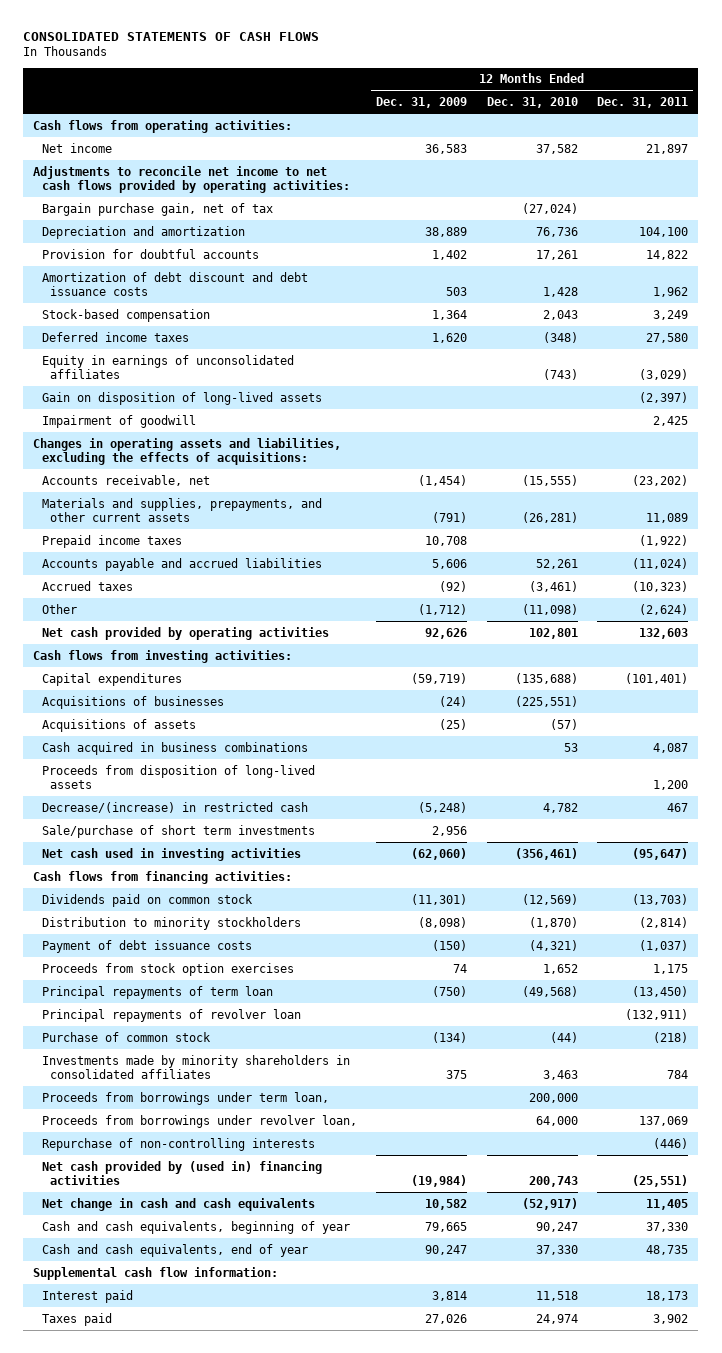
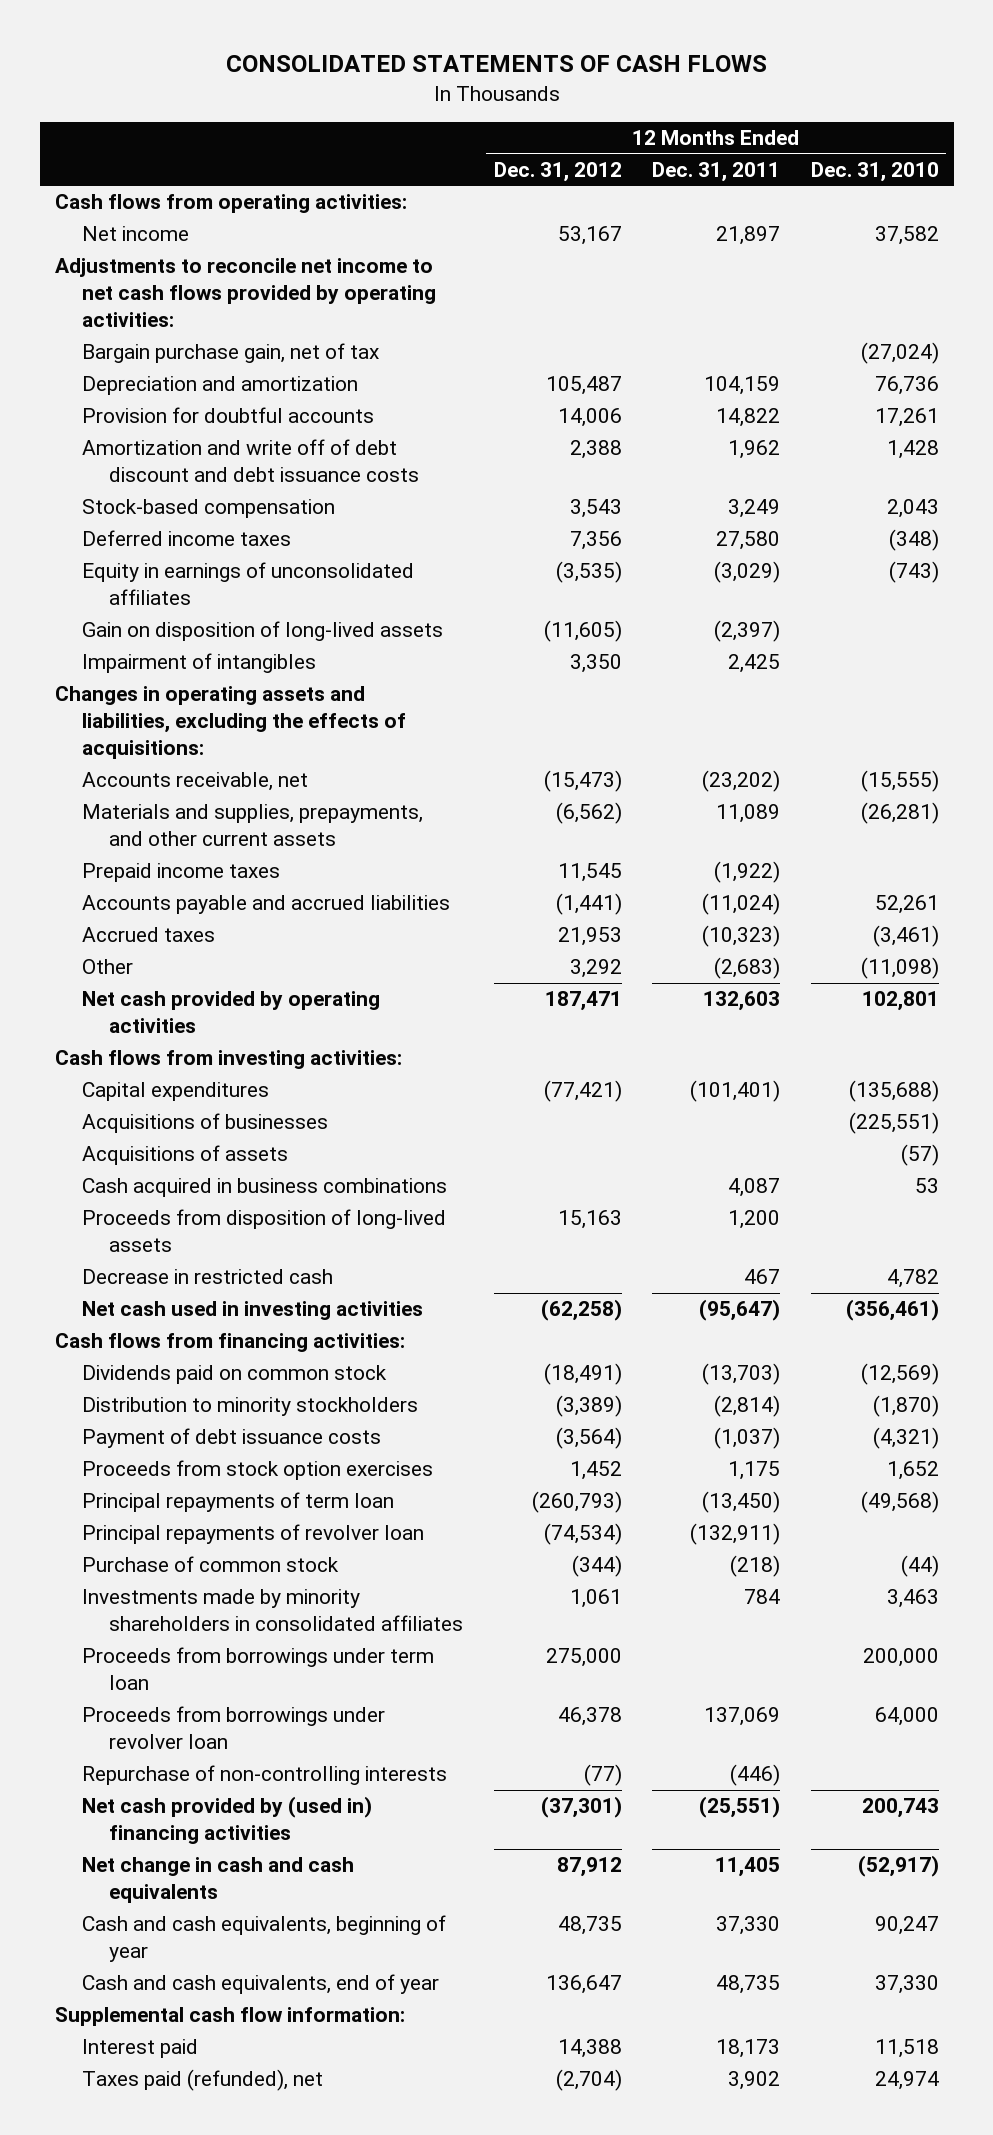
[376,97,468,109] Dec. 31, 2009 -> none
none -> [493,161,622,182] Dec. 31, 2012
[639,226,689,237] 104,100 -> [704,376,781,396] 104,159
[41,271,308,296] Amortization of debt discount and debt issuance costs -> [82,439,420,483] Amortization and write off of debt discount and debt issuance costs
[41,414,196,428] Impairment of goodwill -> [82,653,317,674] Impairment of intangibles
[639,603,689,615] (2,624) -> [714,957,781,980] (2,683)
[41,824,315,838] Sale/purchase of short term investments -> none
[41,801,308,813] Decrease/(increase) in restricted cash -> [82,1269,334,1285] Decrease in restricted cash
[41,1091,329,1105] Proceeds from borrowings under term loan, -> [82,1647,435,1691] Proceeds from borrowings under term loan
[41,1114,357,1128] Proceeds from borrowings under revolver loan, -> [82,1706,386,1750] Proceeds from borrowings under revolver loan
[41,1312,112,1326] Taxes paid -> [82,2069,324,2092] Taxes paid (refunded), net

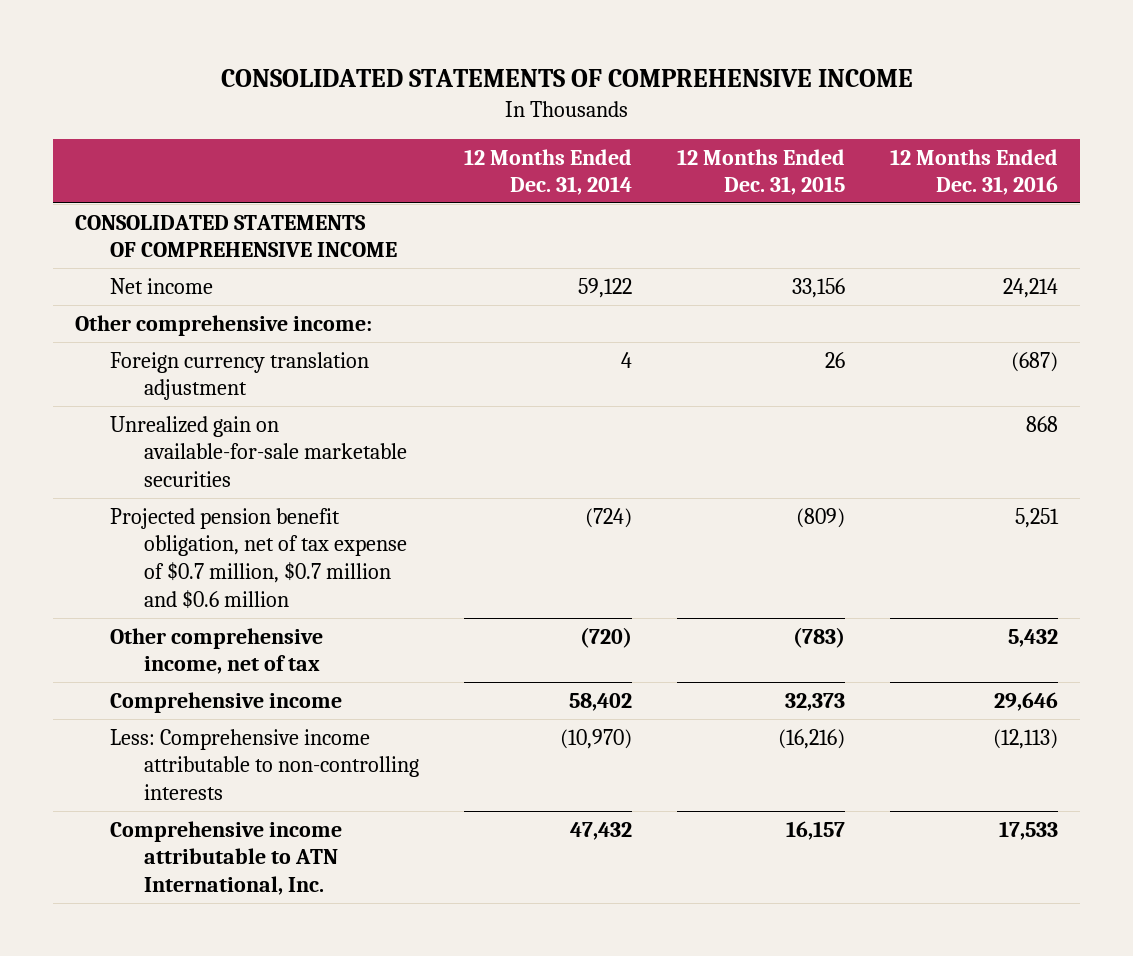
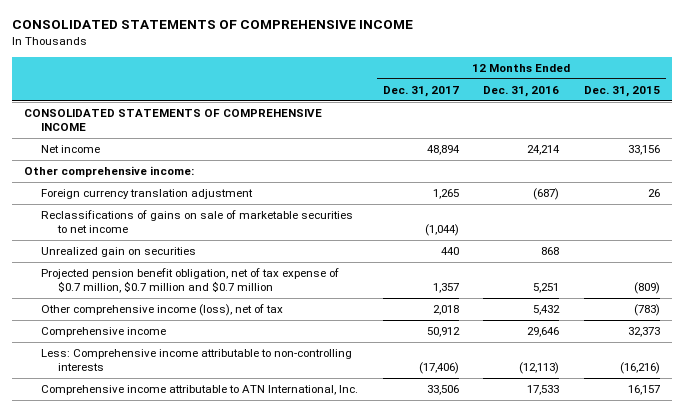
[464,148,633,196] 12 Months Ended Dec. 31, 2014 -> none
none -> [382,85,459,97] Dec. 31, 2017
none -> [41,210,354,233] Reclassifications of gains on sale of marketable securities to net income
[109,415,408,488] Unrealized gain on available-for-sale marketable securities -> [41,247,197,258] Unrealized gain on securities
[109,507,408,609] Projected pension benefit obligation, net of tax expense of $0.7 million, $0.7 million and $0.6 million -> [41,268,340,293] Projected pension benefit obligation, net of tax expense of $0.7 million, $0.7 million and $0.7 million
[109,627,323,675] Other comprehensive income, net of tax -> [41,304,284,317] Other comprehensive income (loss), net of tax

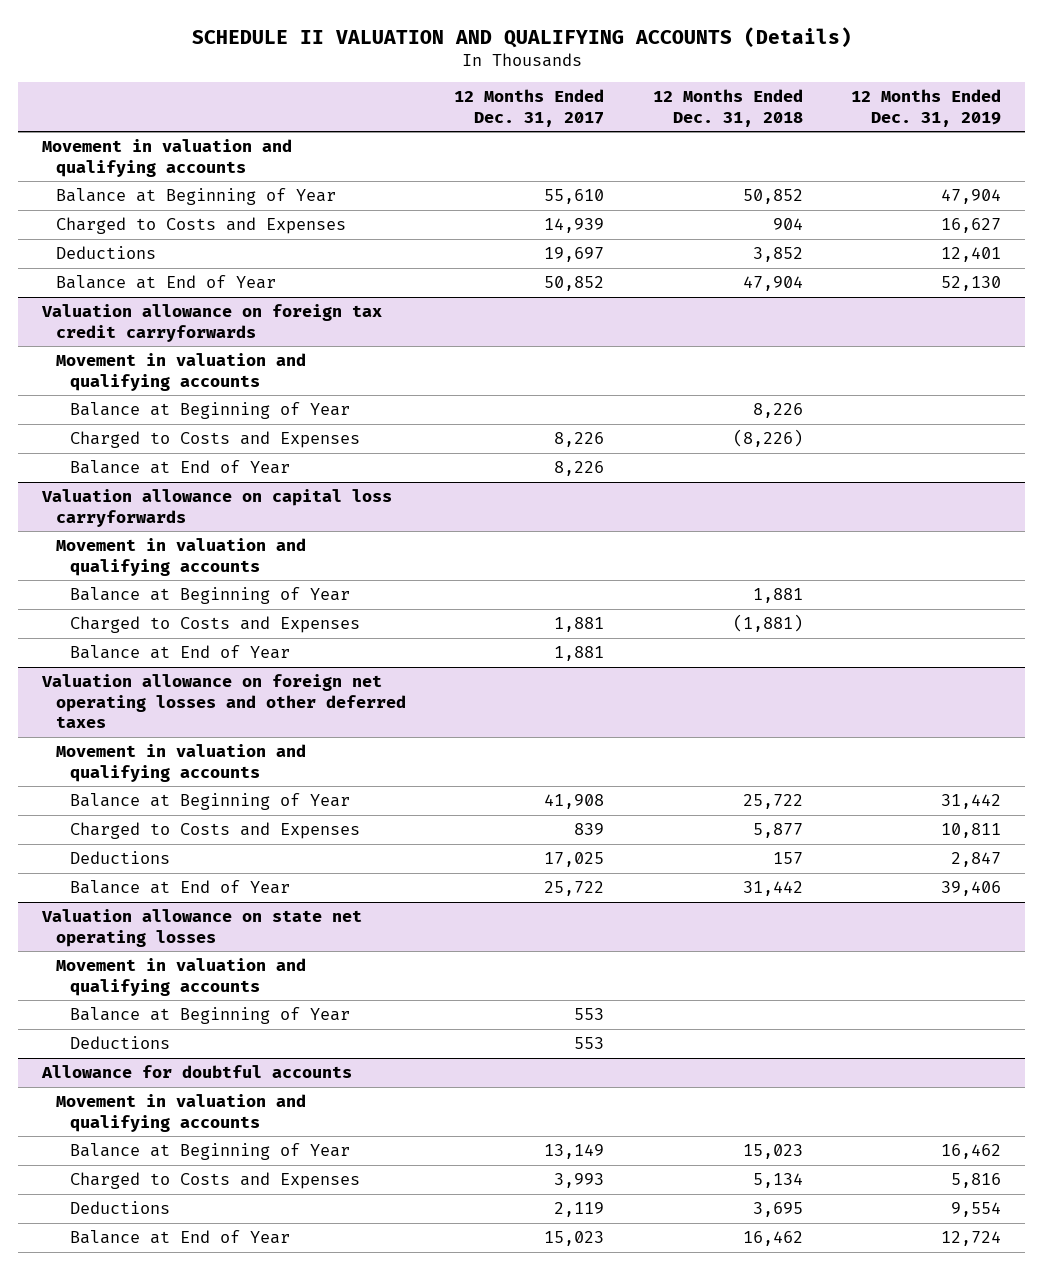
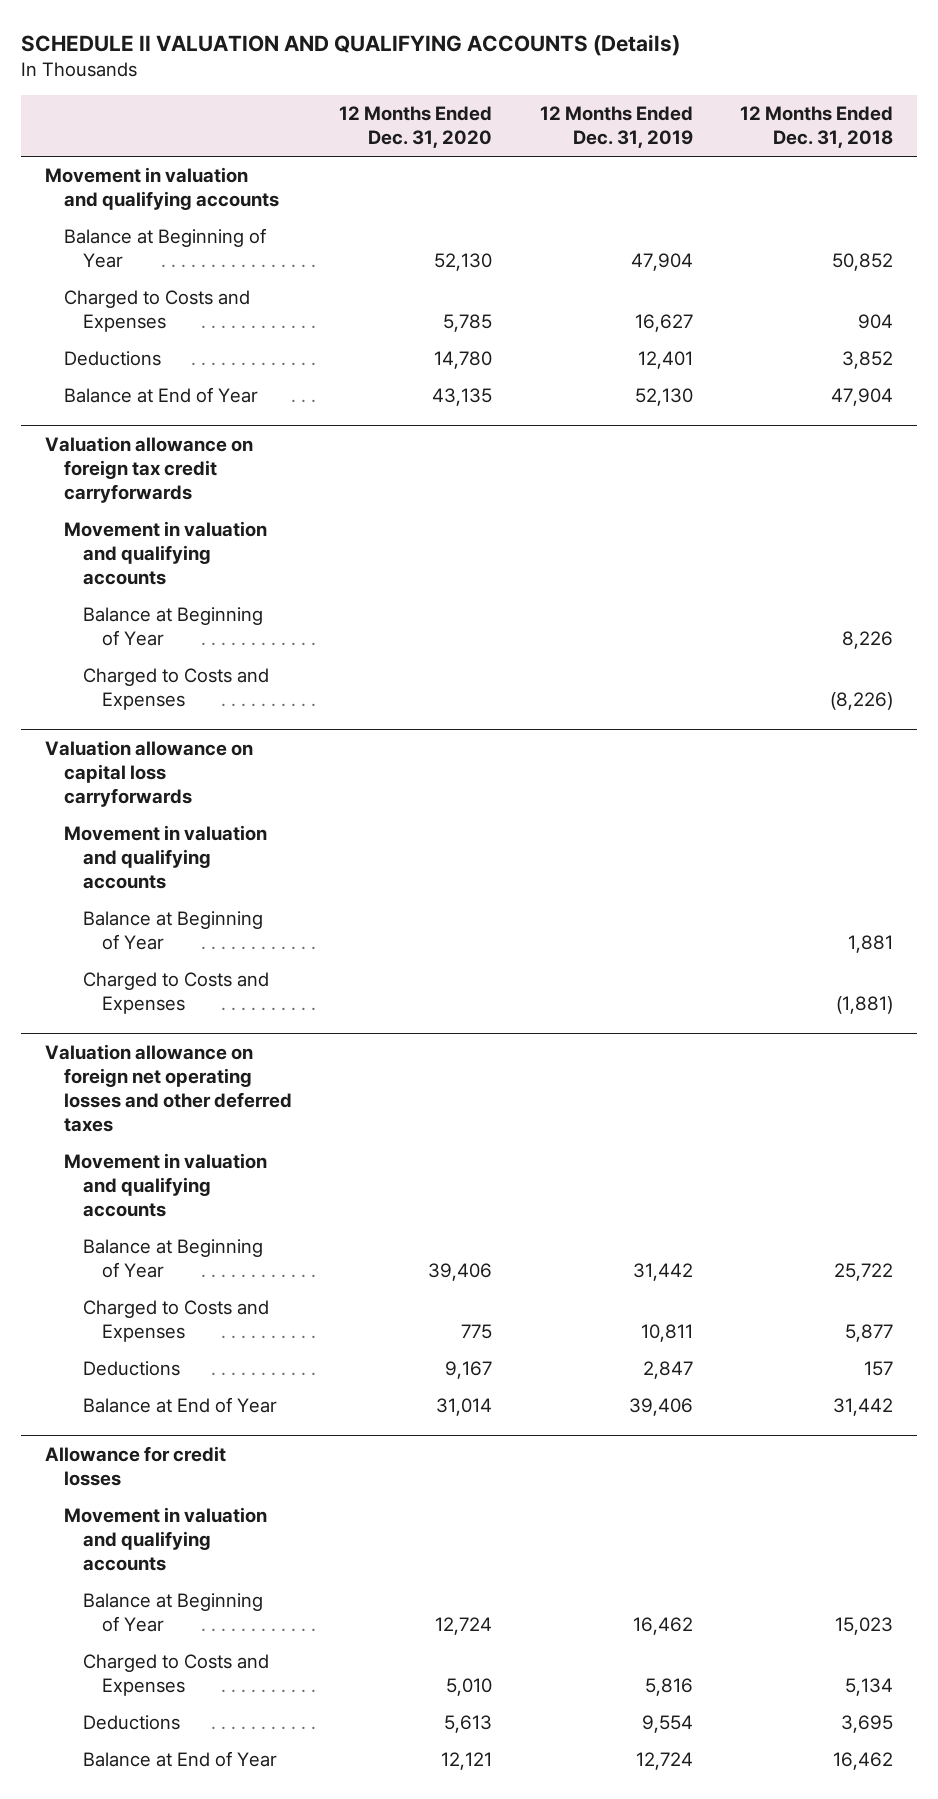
[454,89,605,127] 12 Months Ended Dec. 31, 2017 -> none
none -> [339,106,493,149] 12 Months Ended Dec. 31, 2020
[69,460,290,475] Balance at End of Year -> none
[69,645,290,660] Balance at End of Year -> none
[41,909,363,947] Valuation allowance on state net operating losses -> none
[56,958,307,996] Movement in valuation and qualifying accounts -> none
[69,1007,350,1025] Balance at Beginning of Year -> none
[69,1036,170,1050] Deductions -> none
[41,1065,353,1079] Allowance for doubtful accounts -> [44,1446,226,1487] Allowance for credit losses

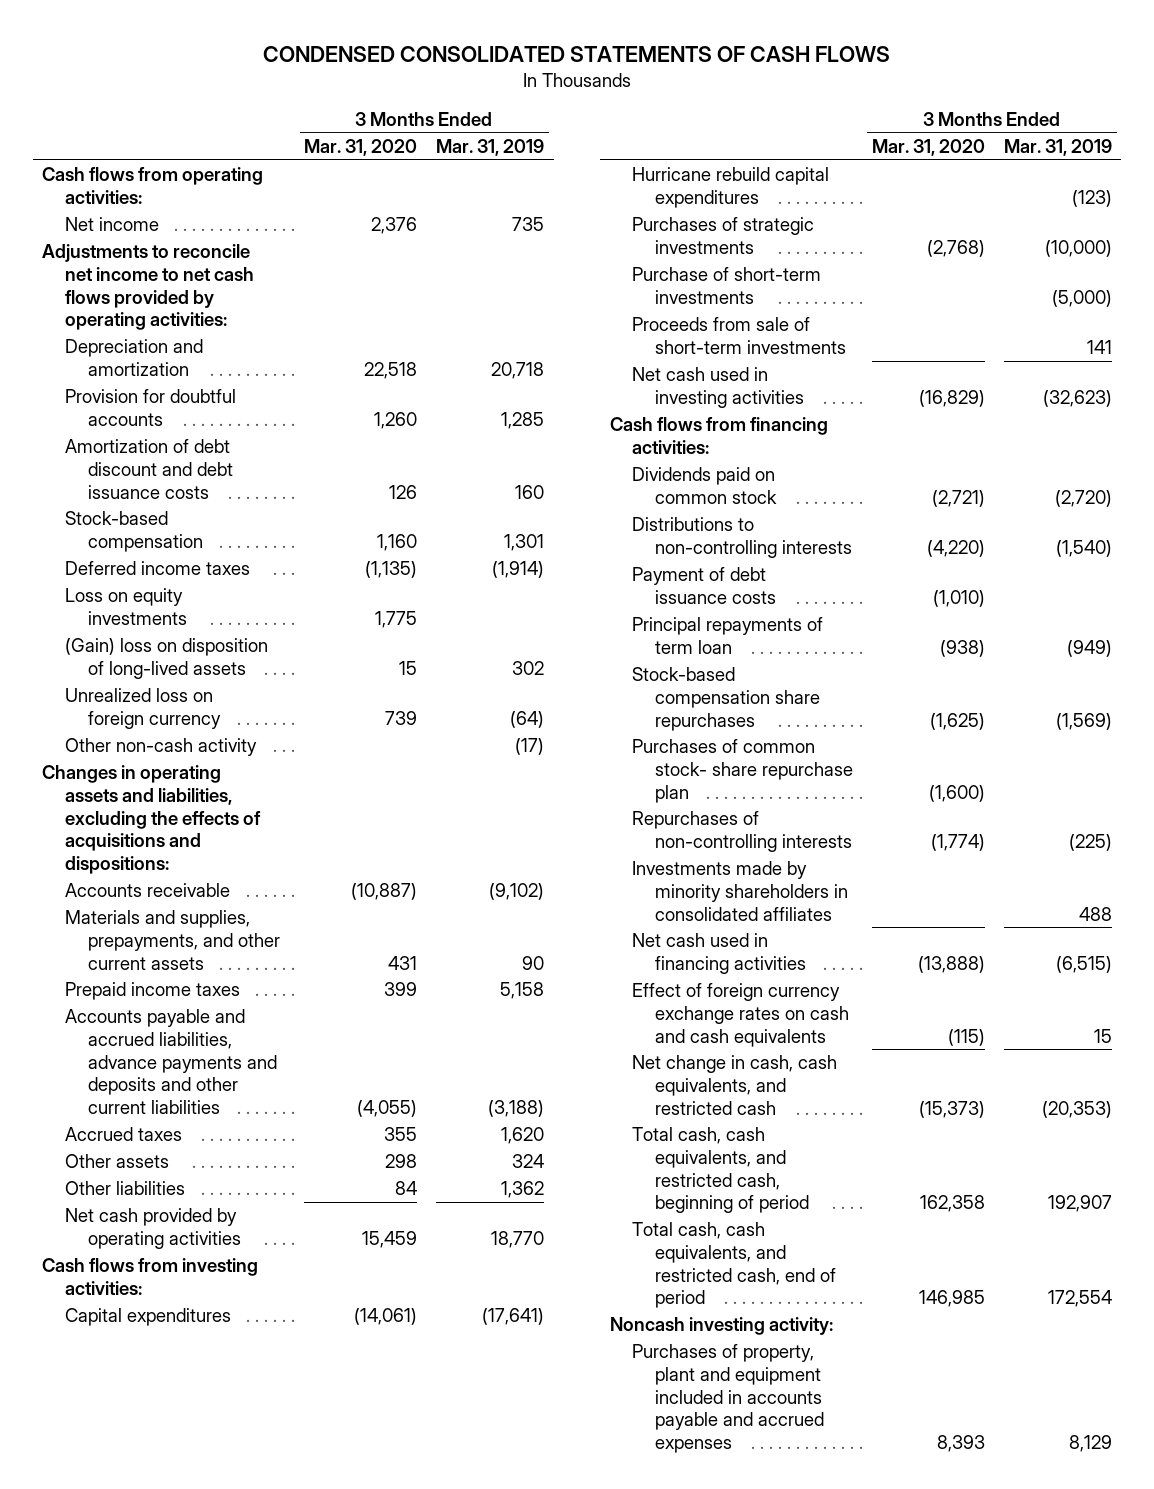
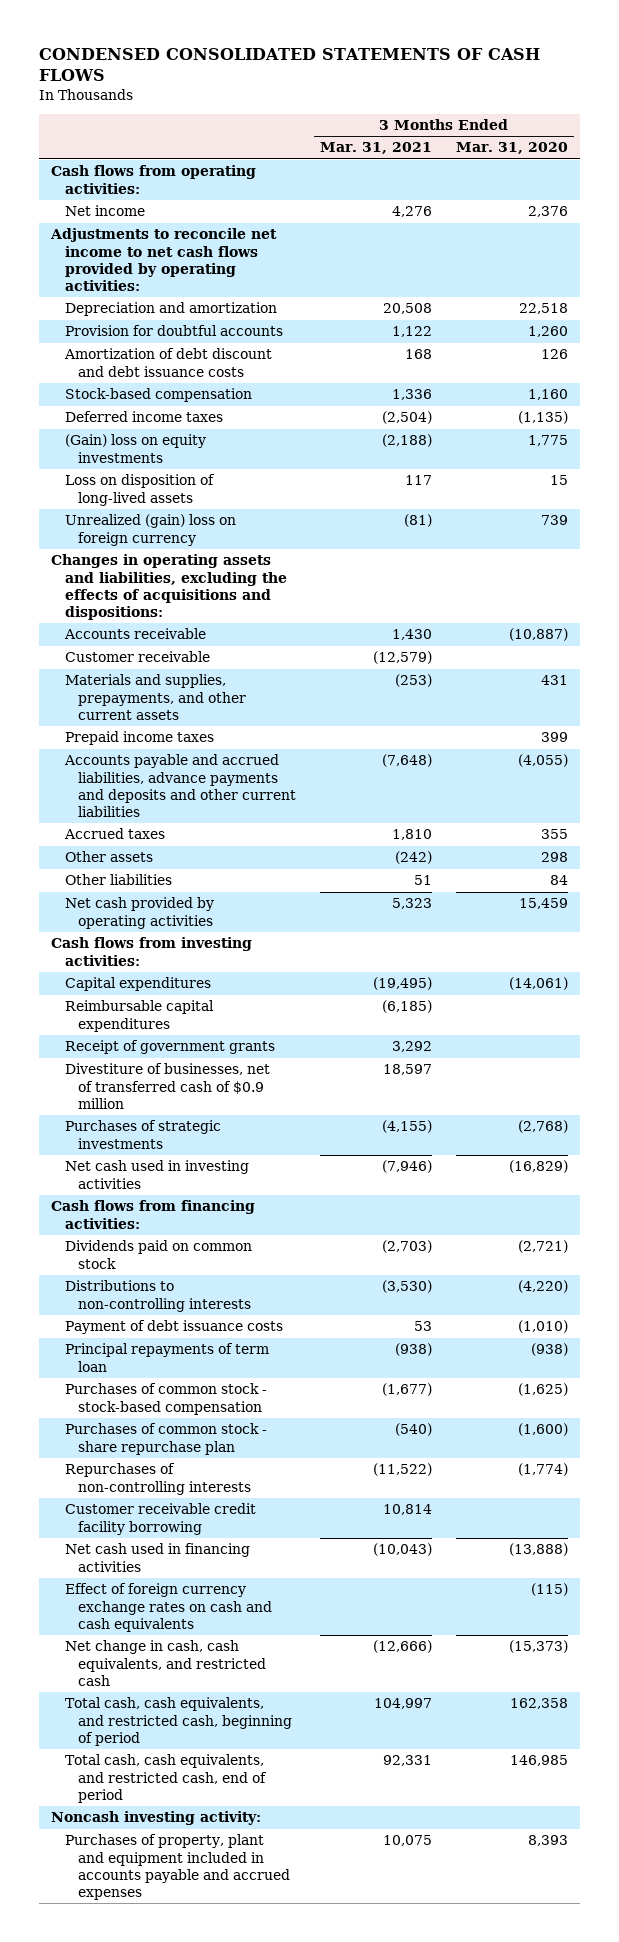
[436,139,545,157] Mar. 31, 2019 -> none
none -> [320,142,433,155] Mar. 31, 2021
[64,738,257,757] Other non-cash activity -> none
[64,588,187,626] Loss on equity investments -> [64,434,206,463] (Gain) loss on equity investments
[64,638,268,680] (Gain) loss on disposition of long-lived assets -> [64,474,215,506] Loss on disposition of long-lived assets
[64,688,221,730] Unrealized loss on foreign currency -> [64,514,236,546] Unrealized (gain) loss on foreign currency
none -> [64,651,210,663] Customer receivable
[632,167,830,209] Hurricane rebuild capital expenditures -> none
none -> [64,1000,214,1032] Reimbursable capital expenditures
none -> [64,1040,275,1055] Receipt of government grants
none -> [64,1063,270,1109] Divestiture of businesses, net of transferred cash of $0.9 million
[632,267,822,305] Purchase of short-term investments -> none
[632,317,847,355] Proceeds from sale of short-term investments -> none
[632,667,821,731] Stock-based compensation share repurchases -> [64,1383,267,1415] Purchases of common stock - stock-based compensation
[632,739,854,803] Purchases of common stock- share repurchase plan -> [64,1423,267,1455] Purchases of common stock - share repurchase plan
[632,861,849,921] Investments made by minority shareholders in consolidated affiliates -> none
none -> [64,1503,256,1535] Customer receivable credit facility borrowing

